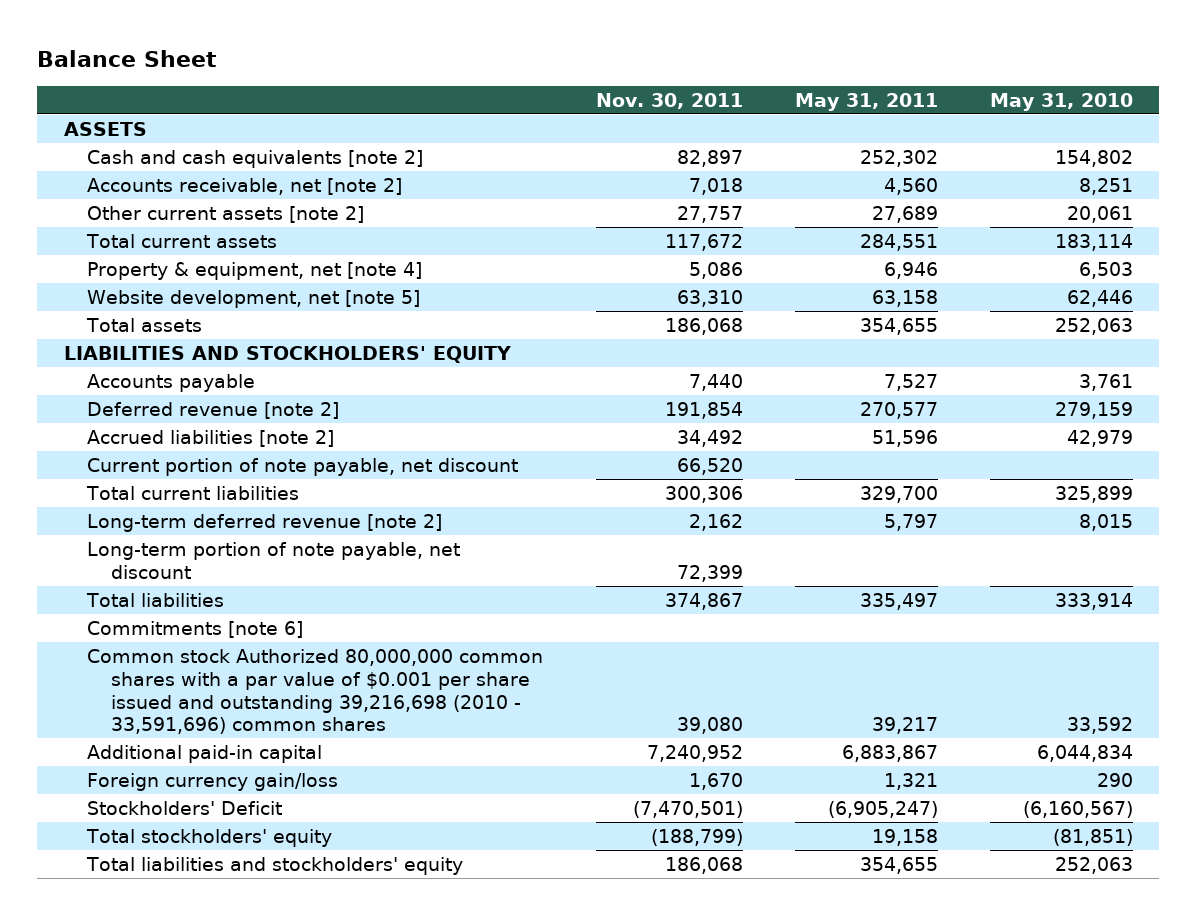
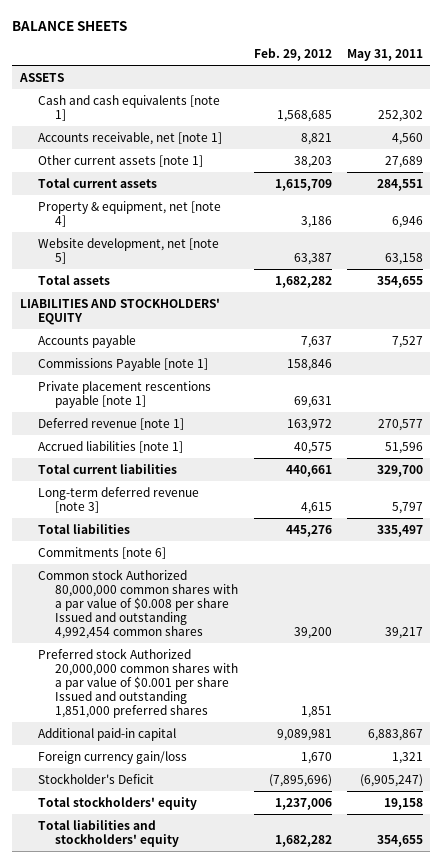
[37,50,218,68] Balance Sheet -> [11,20,127,31] BALANCE SHEETS
[595,92,743,109] Nov. 30, 2011 -> none
[990,92,1134,111] May 31, 2010 -> none
none -> [253,48,332,62] Feb. 29, 2012
[87,149,424,168] Cash and cash equivalents [note 2] -> [37,94,220,121] Cash and cash equivalents [note 1]
[87,177,403,195] Accounts receivable, net [note 2] -> [37,131,222,145] Accounts receivable, net [note 1]
[87,205,365,223] Other current assets [note 2] -> [37,154,203,167] Other current assets [note 1]
[87,457,519,476] Current portion of note payable, net discount -> none
none -> [37,357,208,371] Commissions Payable [note 1]
none -> [37,380,211,408] Private placement rescentions payable [note 1]
[87,401,340,419] Deferred revenue [note 2] -> [37,417,184,430] Deferred revenue [note 1]
[87,429,335,447] Accrued liabilities [note 2] -> [37,440,183,453] Accrued liabilities [note 1]
[87,541,461,579] Long-term portion of note payable, net discount -> none
[87,513,443,532] Long-term deferred revenue [note 2] -> [37,486,199,513] Long-term deferred revenue [note 3]
[87,648,544,735] Common stock Authorized 80,000,000 common shares with a par value of $0.001 per share issued and outstanding 39,216,698 (2010 - 33,591,696) common shares -> [37,568,239,639] Common stock Authorized 80,000,000 common shares with a par value of $0.008 per share Issued and outstanding 4,992,454 common shares
none -> [37,647,239,718] Preferred stock Authorized 20,000,000 common shares with a par value of $0.001 per share Issued and outstanding 1,851,000 preferred shares
[87,800,283,815] Stockholders' Deficit -> [37,772,154,784] Stockholder's Deficit

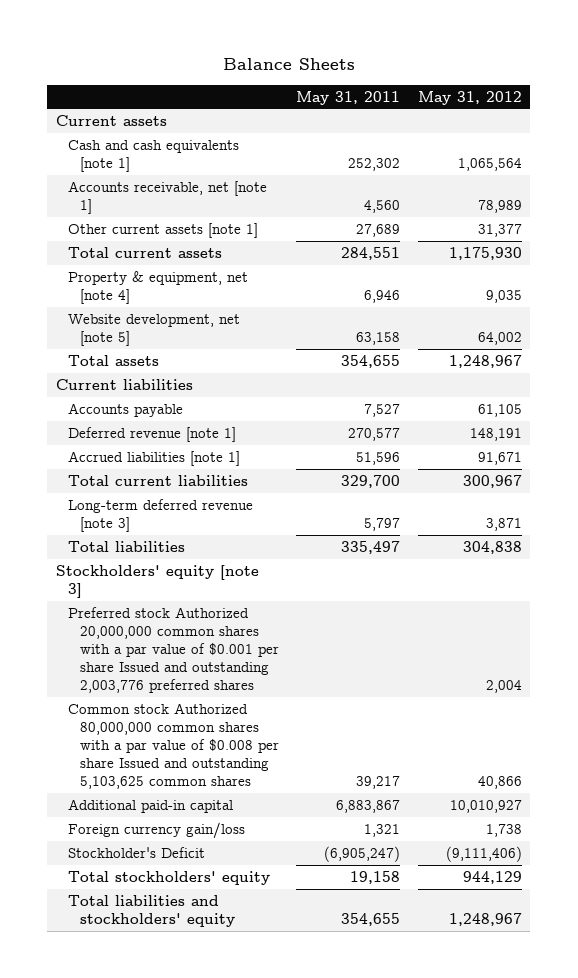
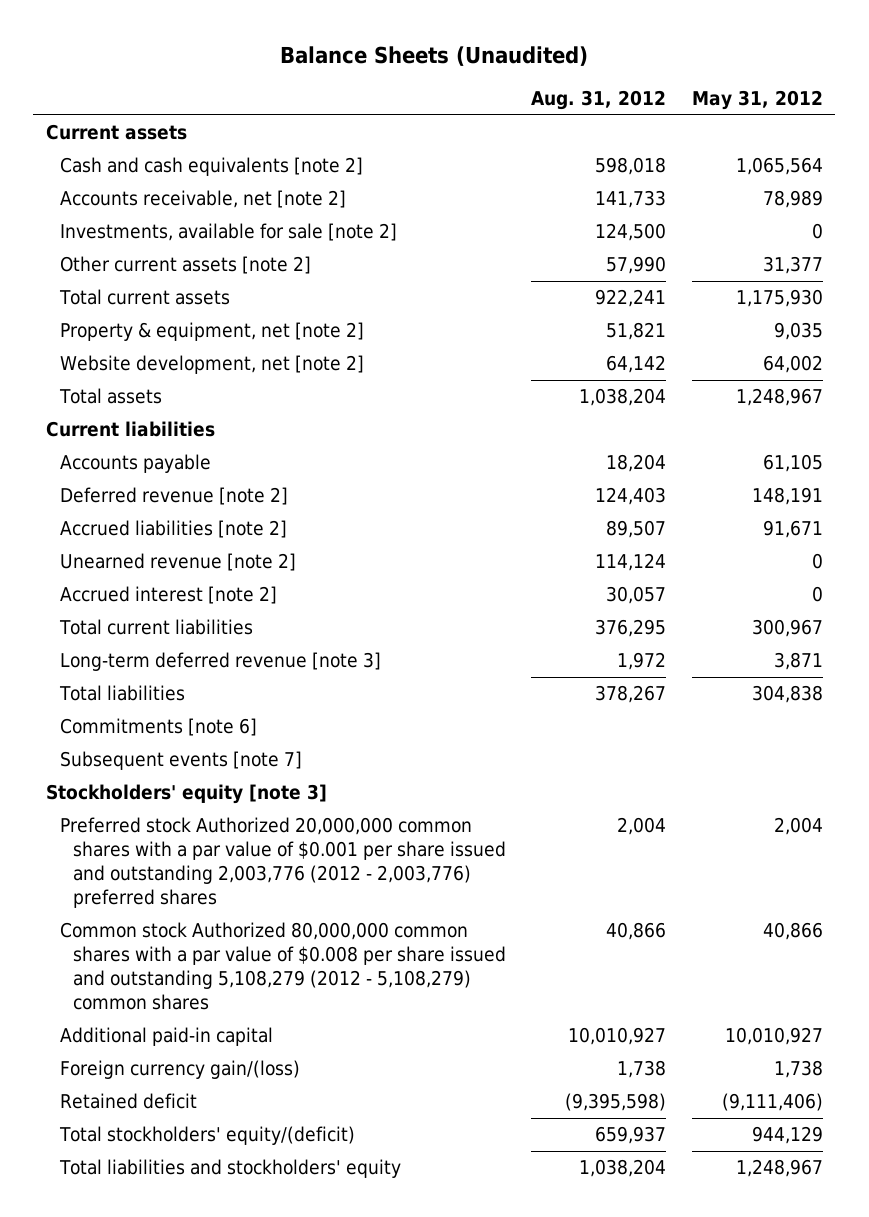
[222,57,355,70] Balance Sheets -> [280,45,589,66] Balance Sheets (Unaudited)
[296,90,401,105] May 31, 2011 -> none
none -> [531,90,667,111] Aug. 31, 2012
[67,139,239,172] Cash and cash equivalents [note 1] -> [59,157,363,177] Cash and cash equivalents [note 2]
[67,180,267,214] Accounts receivable, net [note 1] -> [59,190,346,209] Accounts receivable, net [note 2]
none -> [59,223,397,242] Investments, available for sale [note 2]
[67,222,258,238] Other current assets [note 1] -> [59,256,311,275] Other current assets [note 2]
[67,270,248,304] Property & equipment, net [note 4] -> [59,322,364,342] Property & equipment, net [note 2]
[67,313,240,346] Website development, net [note 5] -> [59,355,364,375] Website development, net [note 2]
[67,426,236,442] Deferred revenue [note 1] -> [59,487,288,506] Deferred revenue [note 2]
[67,450,240,466] Accrued liabilities [note 1] -> [59,520,287,539] Accrued liabilities [note 2]
none -> [59,553,296,572] Unearned revenue [note 2]
none -> [59,586,277,605] Accrued interest [note 2]
none -> [59,718,257,737] Commitments [note 6]
none -> [59,751,302,771] Subsequent events [note 7]
[67,606,279,693] Preferred stock Authorized 20,000,000 common shares with a par value of $0.001 per share Issued and outstanding 2,003,776 preferred shares -> [59,817,507,909] Preferred stock Authorized 20,000,000 common shares with a par value of $0.001 per share issued and outstanding 2,003,776 (2012 - 2,003,776) preferred shares
[67,702,279,789] Common stock Authorized 80,000,000 common shares with a par value of $0.008 per share Issued and outstanding 5,103,625 common shares -> [59,922,507,1011] Common stock Authorized 80,000,000 common shares with a par value of $0.008 per share issued and outstanding 5,108,279 (2012 - 5,108,279) common shares
[67,821,245,839] Foreign currency gain/loss -> [59,1060,300,1080] Foreign currency gain/(loss)
[67,846,205,858] Stockholder's Deficit -> [59,1093,197,1110] Retained deficit
[67,870,270,885] Total stockholders' equity -> [58,1126,355,1146] Total stockholders' equity/(deficit)

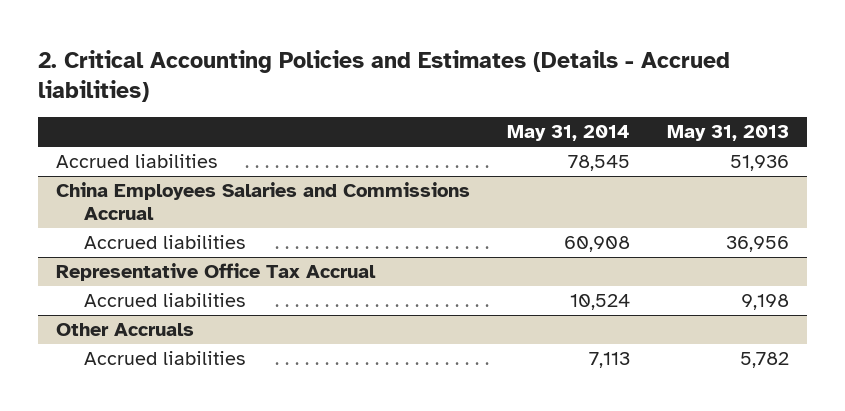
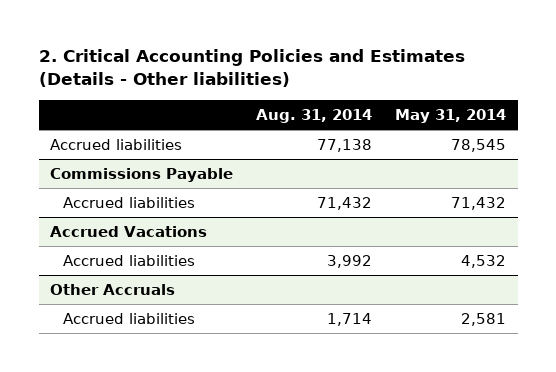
[37,49,730,103] 2. Critical Accounting Policies and Estimates (Details - Accrued liabilities) -> [38,48,465,87] 2. Critical Accounting Policies and Estimates (Details - Other liabilities)
[666,125,789,142] May 31, 2013 -> none
none -> [256,108,373,123] Aug. 31, 2014
[56,182,471,220] China Employees Salaries and Commissions Accrual -> none
[56,263,377,282] Representative Office Tax Accrual -> none
none -> [50,168,234,183] Commissions Payable
[563,236,630,253] 60,908 -> [451,197,507,211] 71,432
none -> [50,226,208,238] Accrued Vacations
[569,294,630,311] 10,524 -> [461,255,507,269] 4,532
[588,352,630,369] 7,113 -> [461,313,507,327] 2,581

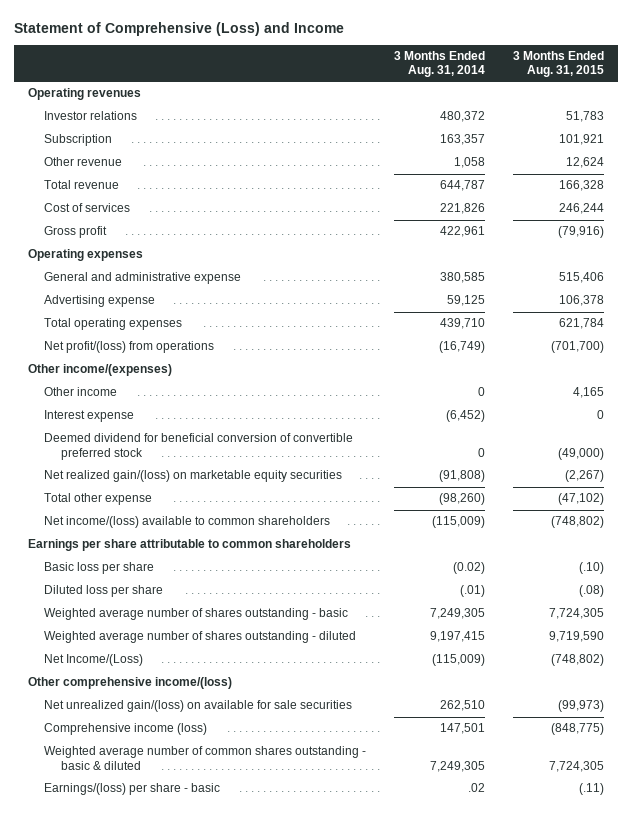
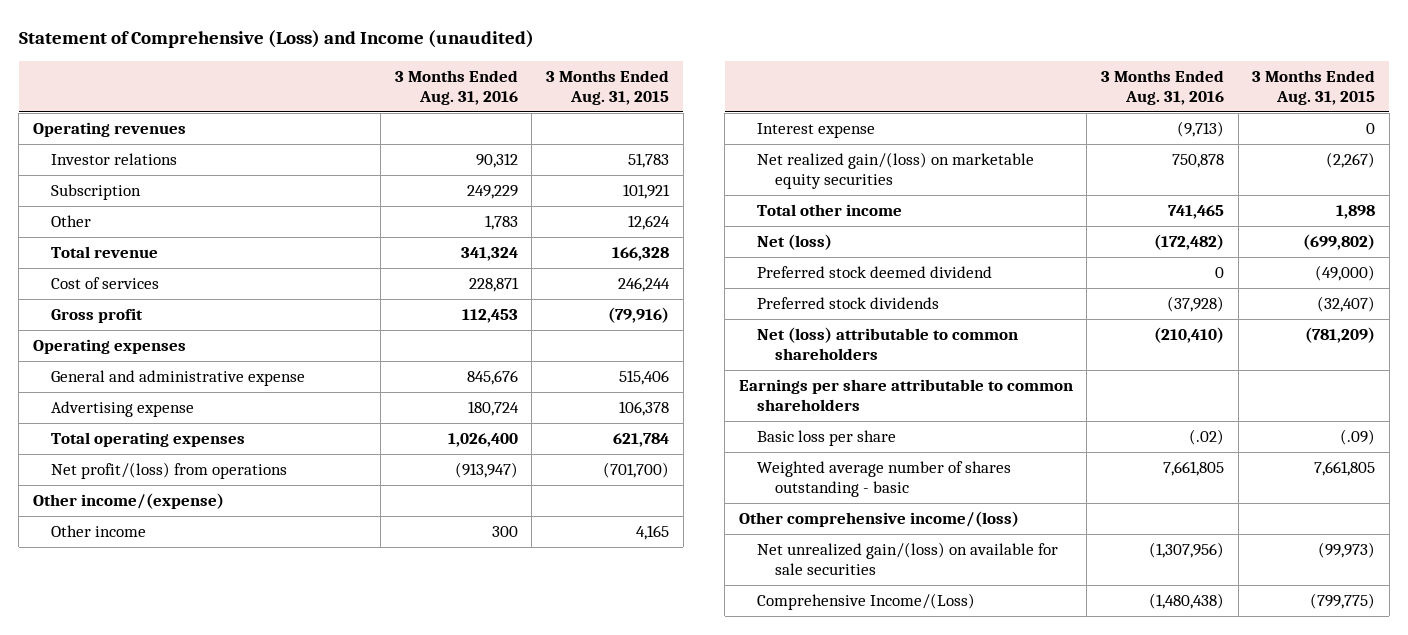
[13,21,344,36] Statement of Comprehensive (Loss) and Income -> [18,30,534,49] Statement of Comprehensive (Loss) and Income (unaudited)
[394,51,486,78] 3 Months Ended Aug. 31, 2014 -> none
none -> [394,69,518,106] 3 Months Ended Aug. 31, 2016
[44,157,123,167] Other revenue -> [50,215,91,228] Other
[27,364,172,377] Other income/(expenses) -> [32,493,224,510] Other income/(expense)
[44,433,354,460] Deemed dividend for beneficial conversion of convertible preferred stock -> none
[44,493,153,506] Total other expense -> [757,204,903,217] Total other income
[557,493,604,506] (47,102) -> [1336,205,1376,220] 1,898
[44,516,331,529] Net income/(loss) available to common shareholders -> [757,234,833,251] Net (loss)
[550,516,604,529] (748,802) -> [1303,234,1376,251] (699,802)
none -> [757,266,993,279] Preferred stock deemed dividend
none -> [757,297,940,310] Preferred stock dividends
none -> [757,327,1019,361] Net (loss) attributable to common shareholders
[44,585,164,598] Diluted loss per share -> none
[44,631,357,644] Weighted average number of shares outstanding - diluted -> none
[44,654,144,667] Net Income/(Loss) -> none
[578,562,604,575] (.10) -> [1340,429,1376,446] (.09)
[548,608,604,620] 7,724,305 -> [1314,461,1376,477] 7,661,805
[44,746,367,770] Weighted average number of common shares outstanding - basic & diluted -> none
[44,783,221,796] Earnings/(loss) per share - basic -> none
[44,723,208,736] Comprehensive income (loss) -> [757,593,976,611] Comprehensive Income/(Loss)
[550,723,604,736] (848,775) -> [1310,593,1376,610] (799,775)

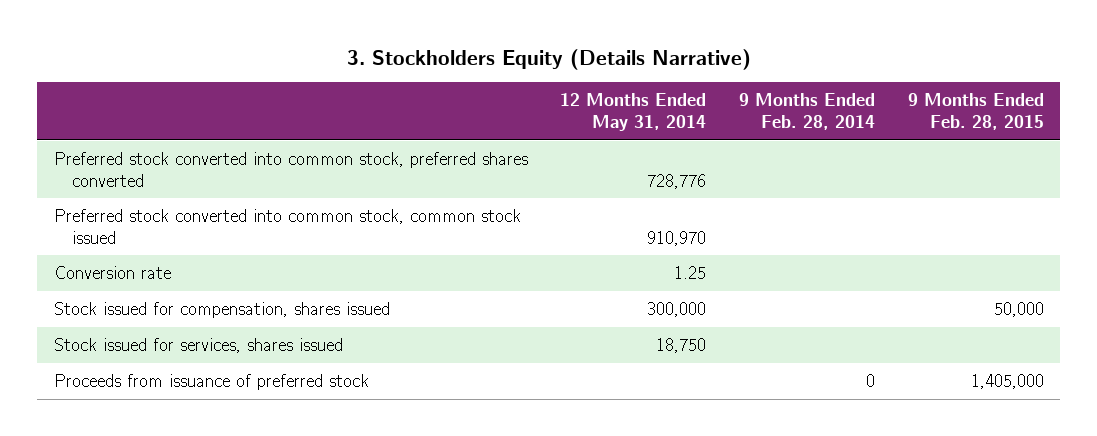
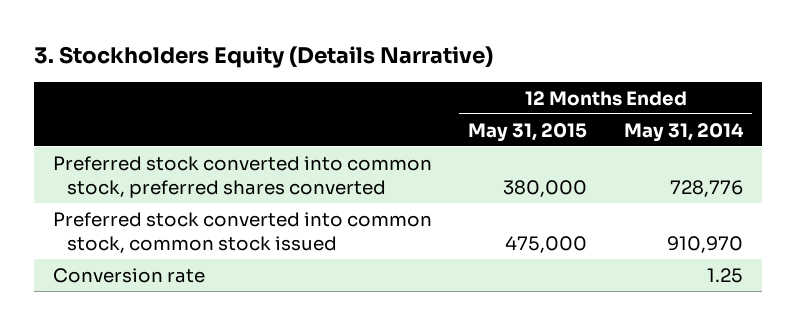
[738,93,875,130] 9 Months Ended Feb. 28, 2014 -> none
[907,93,1044,130] 9 Months Ended Feb. 28, 2015 -> none
none -> [468,122,588,142] May 31, 2015
[53,301,390,318] Stock issued for compensation, shares issued -> none
[53,337,343,353] Stock issued for services, shares issued -> none
[53,373,369,390] Proceeds from issuance of preferred stock -> none

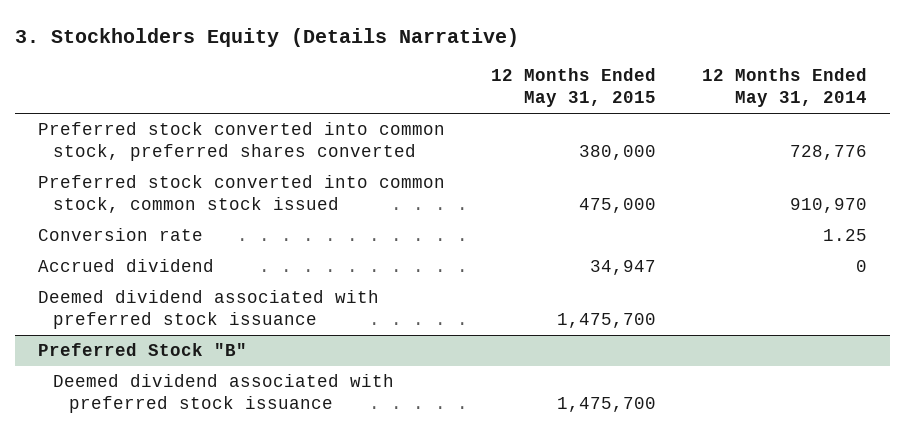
none -> [38,259,215,273] Accrued dividend
none -> [38,290,380,330] Deemed dividend associated with preferred stock issuance
none -> [38,343,248,357] Preferred Stock "B"
none -> [53,374,395,414] Deemed dividend associated with preferred stock issuance

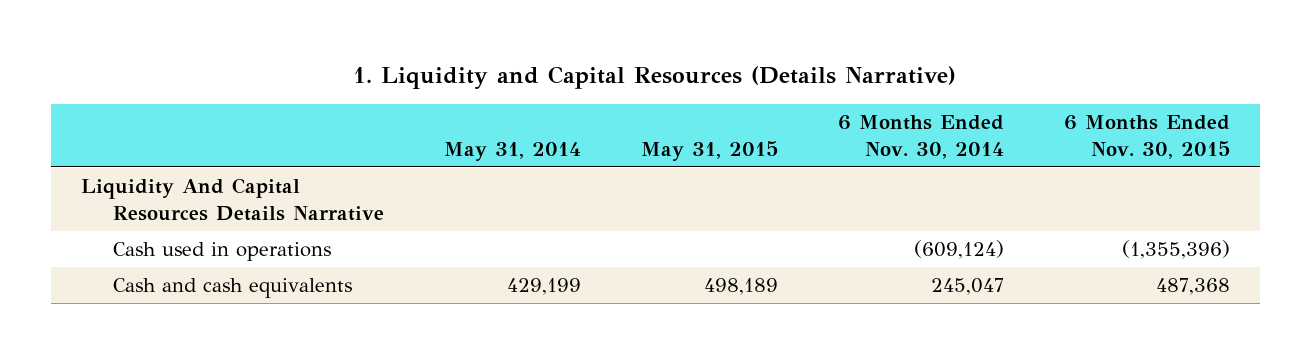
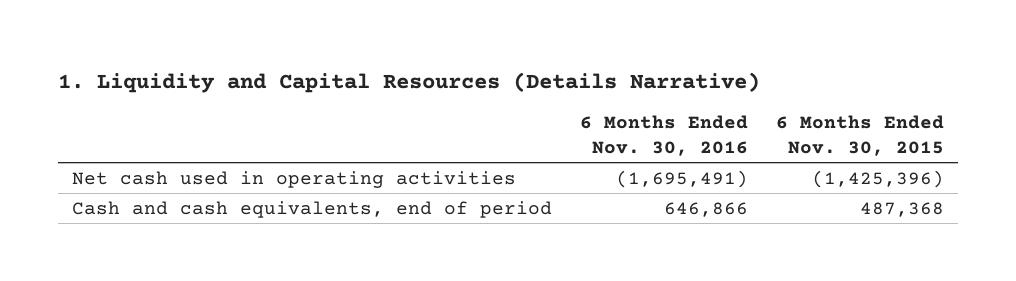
[443,141,581,161] May 31, 2014 -> none
[640,140,778,161] May 31, 2015 -> none
[837,115,1004,159] 6 Months Ended Nov. 30, 2014 -> none
none -> [579,115,748,157] 6 Months Ended Nov. 30, 2016
[81,178,384,222] Liquidity And Capital Resources Details Narrative -> none
[112,242,331,262] Cash used in operations -> [71,170,516,188] Net cash used in operating activities
[1121,240,1230,260] (1,355,396) -> [812,169,945,188] (1,425,396)
[112,278,352,299] Cash and cash equivalents -> [71,200,552,218] Cash and cash equivalents, end of period

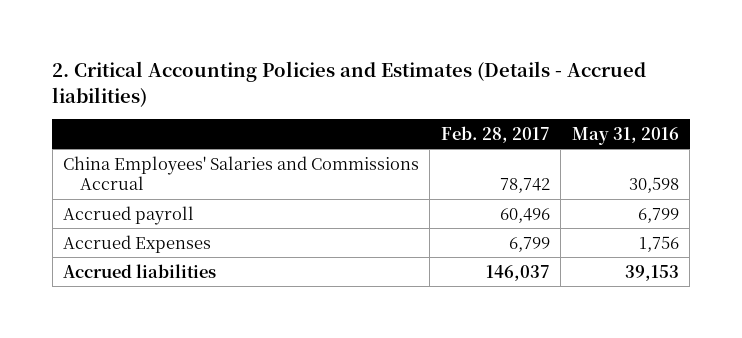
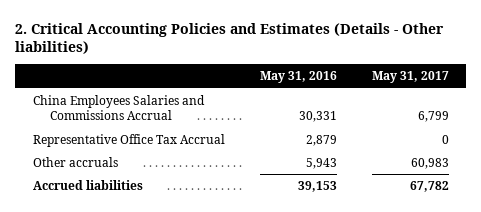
[52,61,647,107] 2. Critical Accounting Policies and Estimates (Details - Accrued liabilities) -> [15,22,445,55] 2. Critical Accounting Policies and Estimates (Details - Other liabilities)
[440,125,550,143] Feb. 28, 2017 -> none
none -> [371,71,449,84] May 31, 2017
[62,205,194,225] Accrued payroll -> none
[62,234,211,253] Accrued Expenses -> none
[62,155,419,191] China Employees' Salaries and Commissions Accrual -> [32,94,205,121] China Employees Salaries and Commissions Accrual
[628,177,679,194] 30,598 -> [298,111,337,123] 30,331
none -> [32,133,225,147] Representative Office Tax Accrual
none -> [32,156,118,167] Other accruals

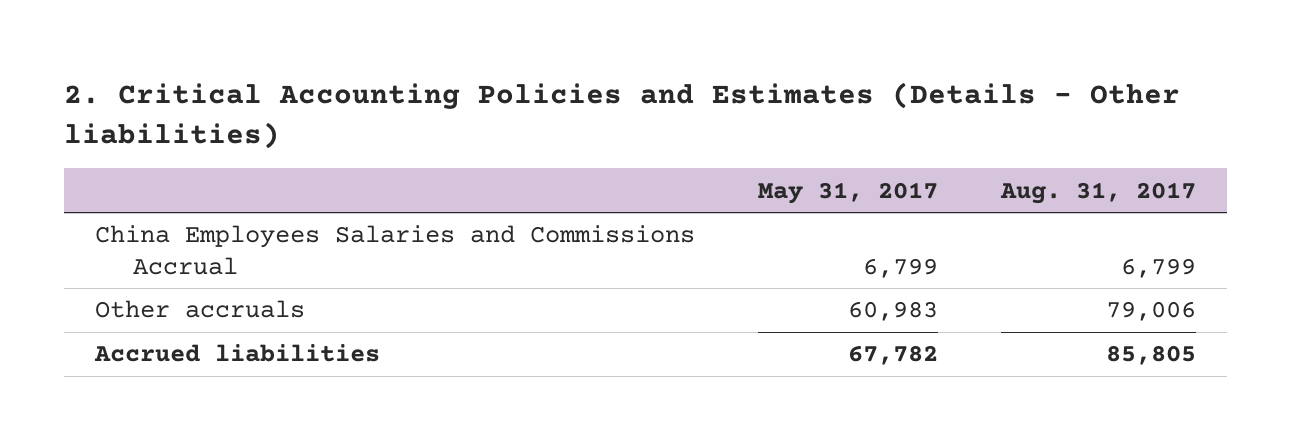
[259,71,337,84] May 31, 2016 -> none
none -> [999,181,1196,204] Aug. 31, 2017
[32,133,225,147] Representative Office Tax Accrual -> none

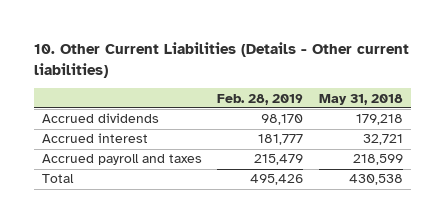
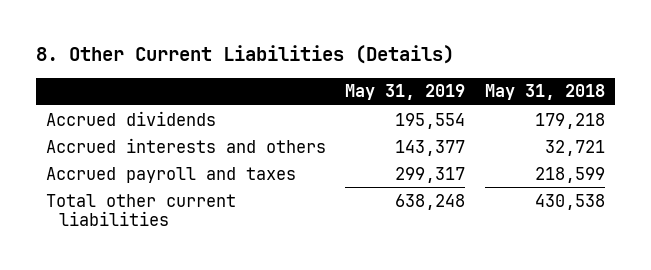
[33,42,409,78] 10. Other Current Liabilities (Details - Other current liabilities) -> [36,45,455,65] 8. Other Current Liabilities (Details)
[217,93,304,105] Feb. 28, 2019 -> none
none -> [345,84,466,101] May 31, 2019
[41,133,148,144] Accrued interest -> [45,137,326,153] Accrued interests and others
[41,174,74,184] Total -> [45,193,236,227] Total other current liabilities

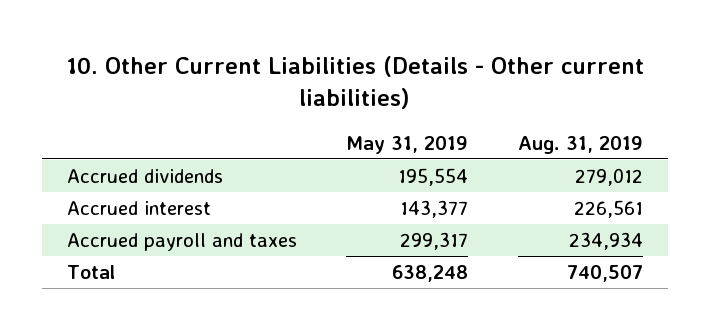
[36,45,455,65] 8. Other Current Liabilities (Details) -> [65,56,644,110] 10. Other Current Liabilities (Details - Other current liabilities)
[485,84,606,101] May 31, 2018 -> none
none -> [517,135,643,154] Aug. 31, 2019
[45,137,326,153] Accrued interests and others -> [66,200,211,215] Accrued interest
[45,193,236,227] Total other current liabilities -> [66,264,115,279] Total

